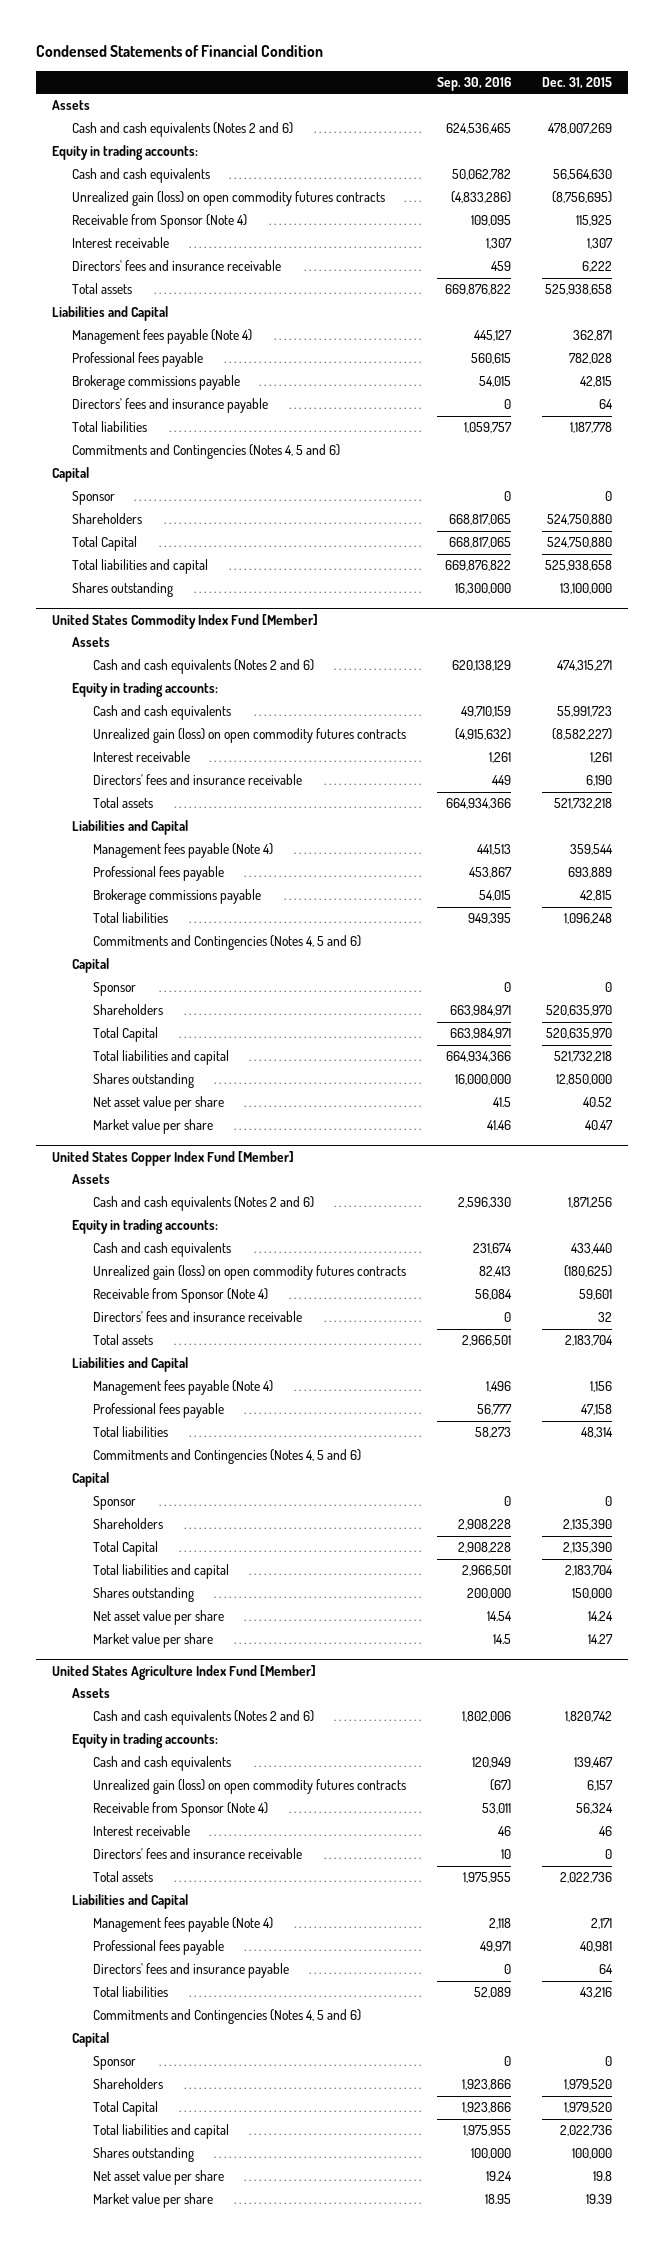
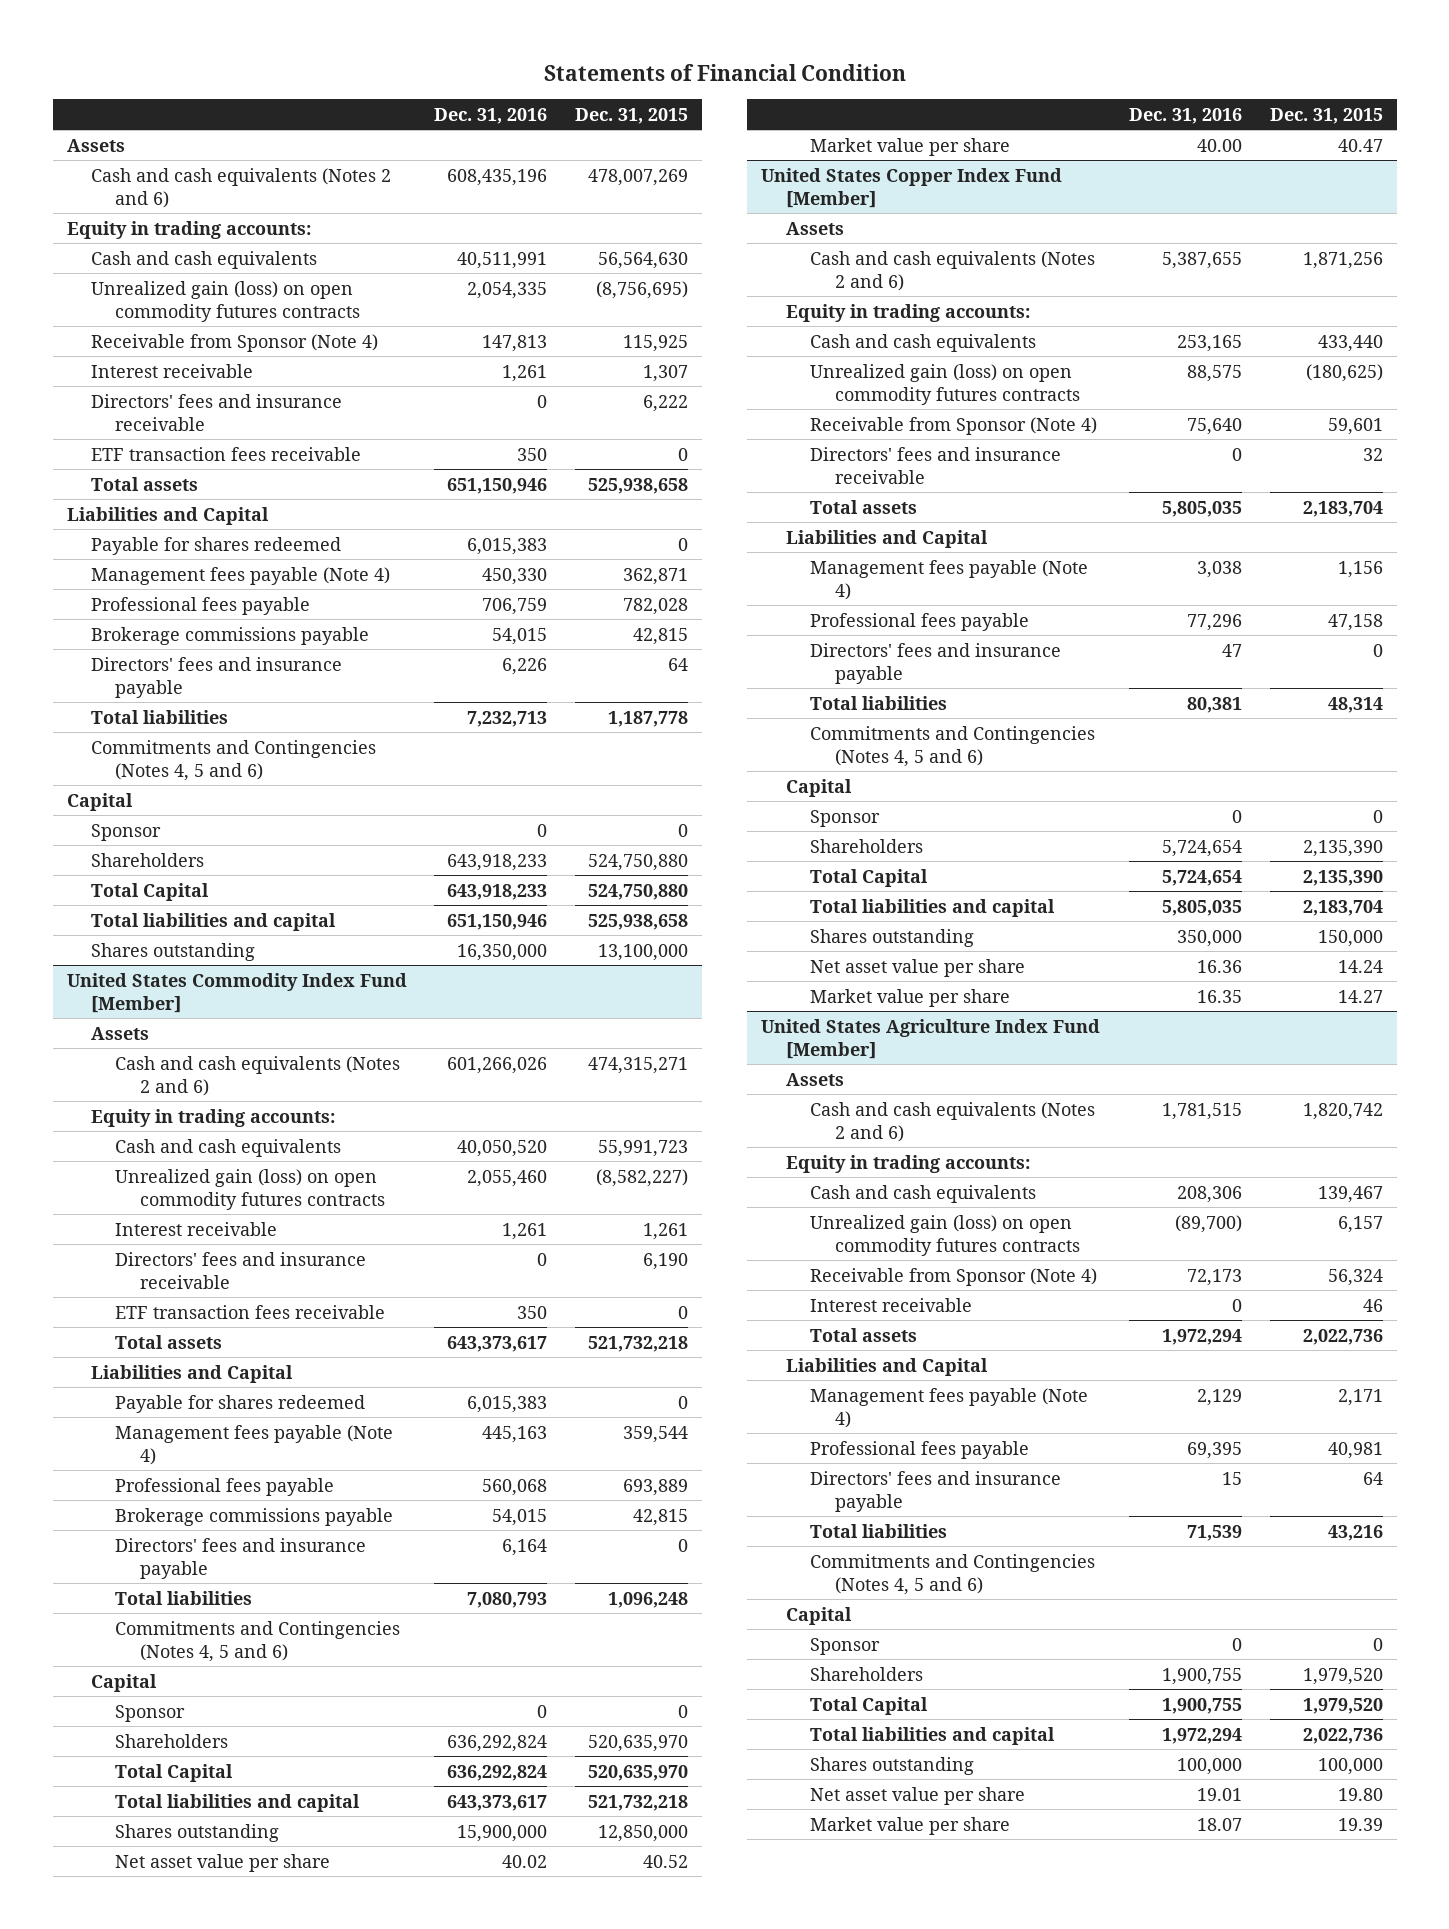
[36,45,324,58] Condensed Statements of Financial Condition -> [543,63,906,81] Statements of Financial Condition
[436,76,511,91] Sep. 30, 2016 -> none
none -> [434,107,548,124] Dec. 31, 2016
none -> [90,446,361,461] ETF transaction fees receivable
none -> [90,536,341,555] Payable for shares redeemed
none -> [115,1304,386,1319] ETF transaction fees receivable
none -> [115,1394,366,1413] Payable for shares redeemed
none -> [115,1537,367,1579] Directors' fees and insurance payable
none -> [810,642,1062,684] Directors' fees and insurance payable
[92,1848,302,1860] Directors' fees and insurance receivable -> none
[593,2171,613,2182] 19.8 -> [1337,1787,1383,1801] 19.80

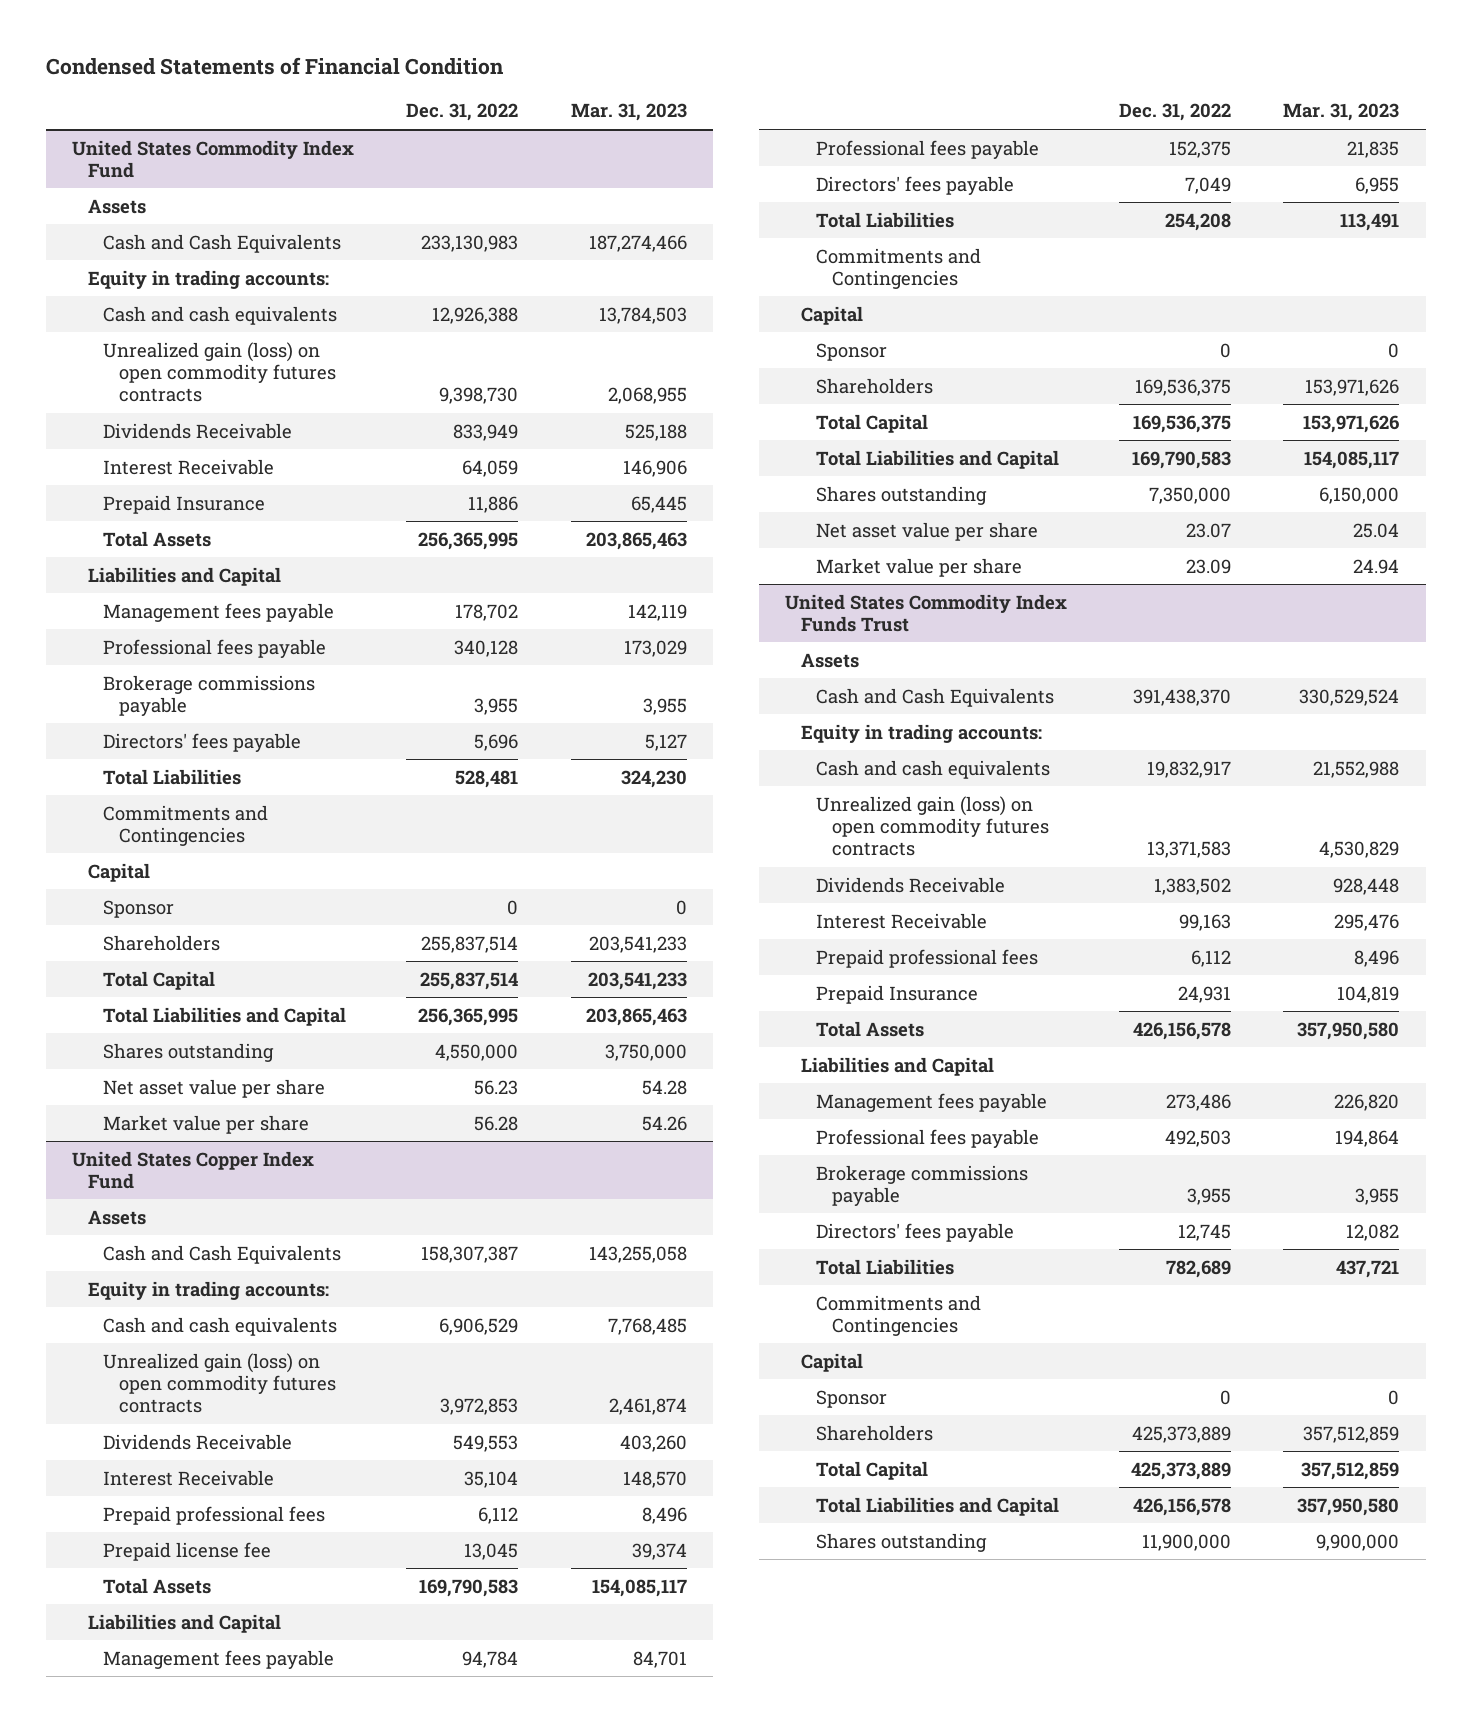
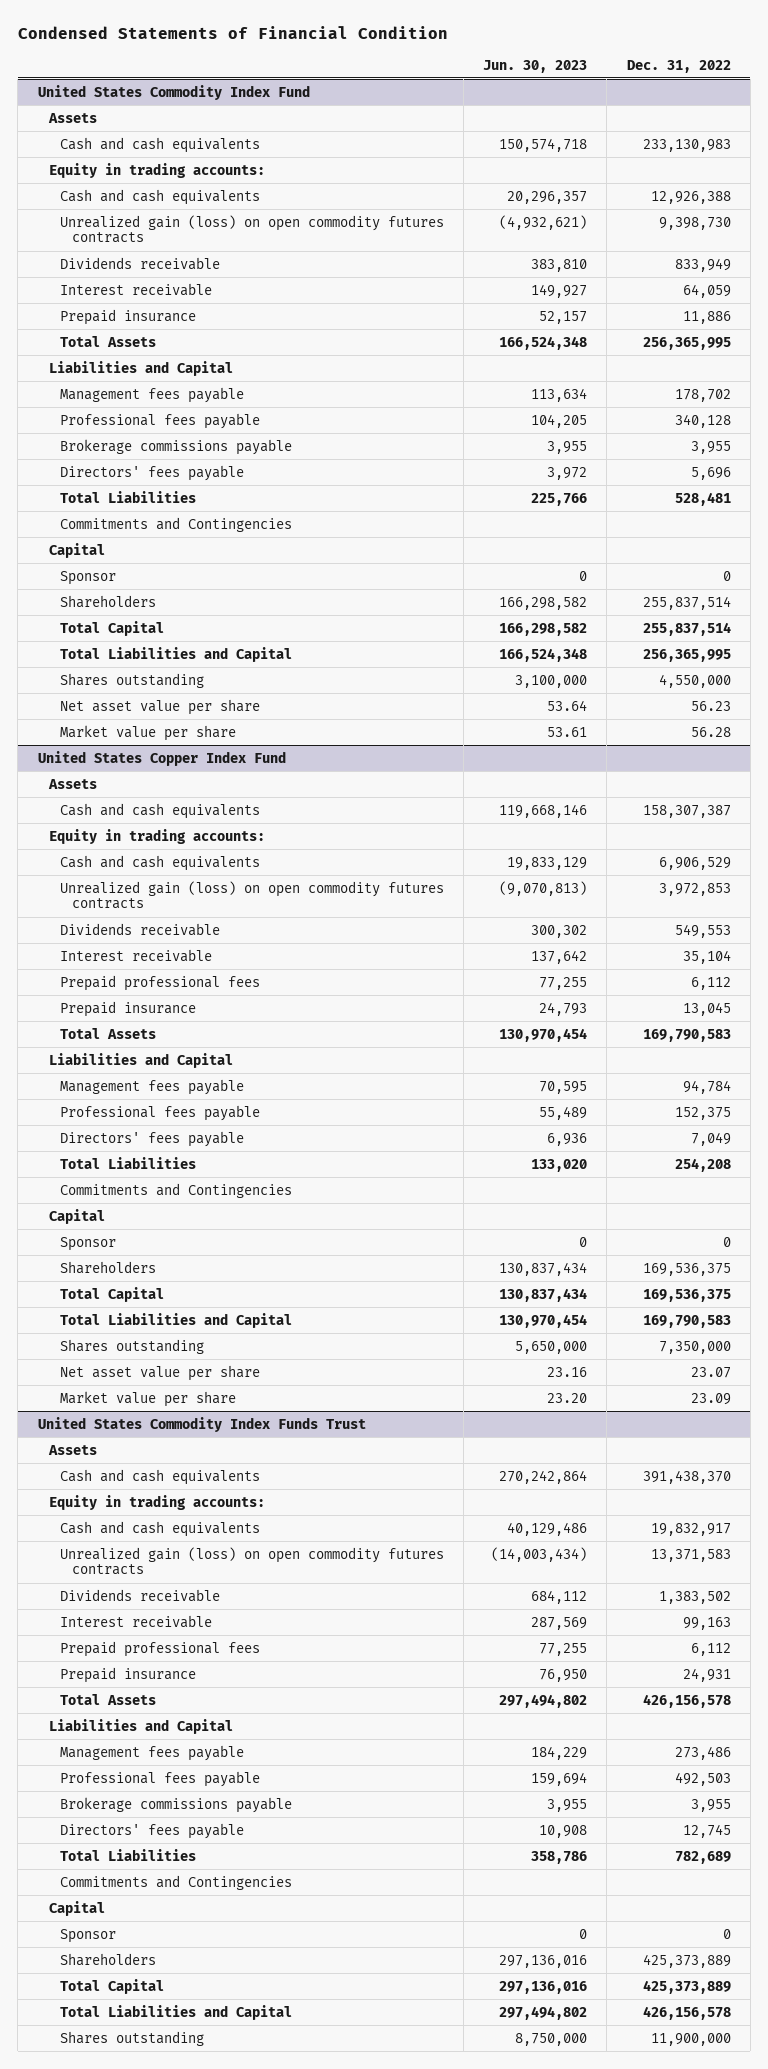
[570,103,687,122] Mar. 31, 2023 -> none
none -> [483,59,588,73] Jun. 30, 2023
[103,233,342,253] Cash and Cash Equivalents -> [60,136,261,153] Cash and cash equivalents
[103,422,293,439] Dividends Receivable -> [60,256,221,270] Dividends receivable
[103,458,275,475] Interest Receivable -> [60,282,213,296] Interest receivable
[103,494,266,514] Prepaid Insurance -> [60,308,197,325] Prepaid insurance
[103,1244,342,1264] Cash and Cash Equivalents -> [60,802,261,819] Cash and cash equivalents
[103,1433,293,1450] Dividends Receivable -> [60,922,221,936] Dividends receivable
[103,1469,275,1486] Interest Receivable -> [60,948,213,962] Interest receivable
[103,1541,272,1561] Prepaid license fee -> [60,1000,197,1017] Prepaid insurance
[816,687,1055,707] Cash and Cash Equivalents -> [60,1468,261,1485] Cash and cash equivalents
[816,876,1006,893] Dividends Receivable -> [60,1588,221,1602] Dividends receivable
[816,912,988,929] Interest Receivable -> [60,1614,213,1628] Interest receivable
[816,984,979,1004] Prepaid Insurance -> [60,1666,197,1683] Prepaid insurance

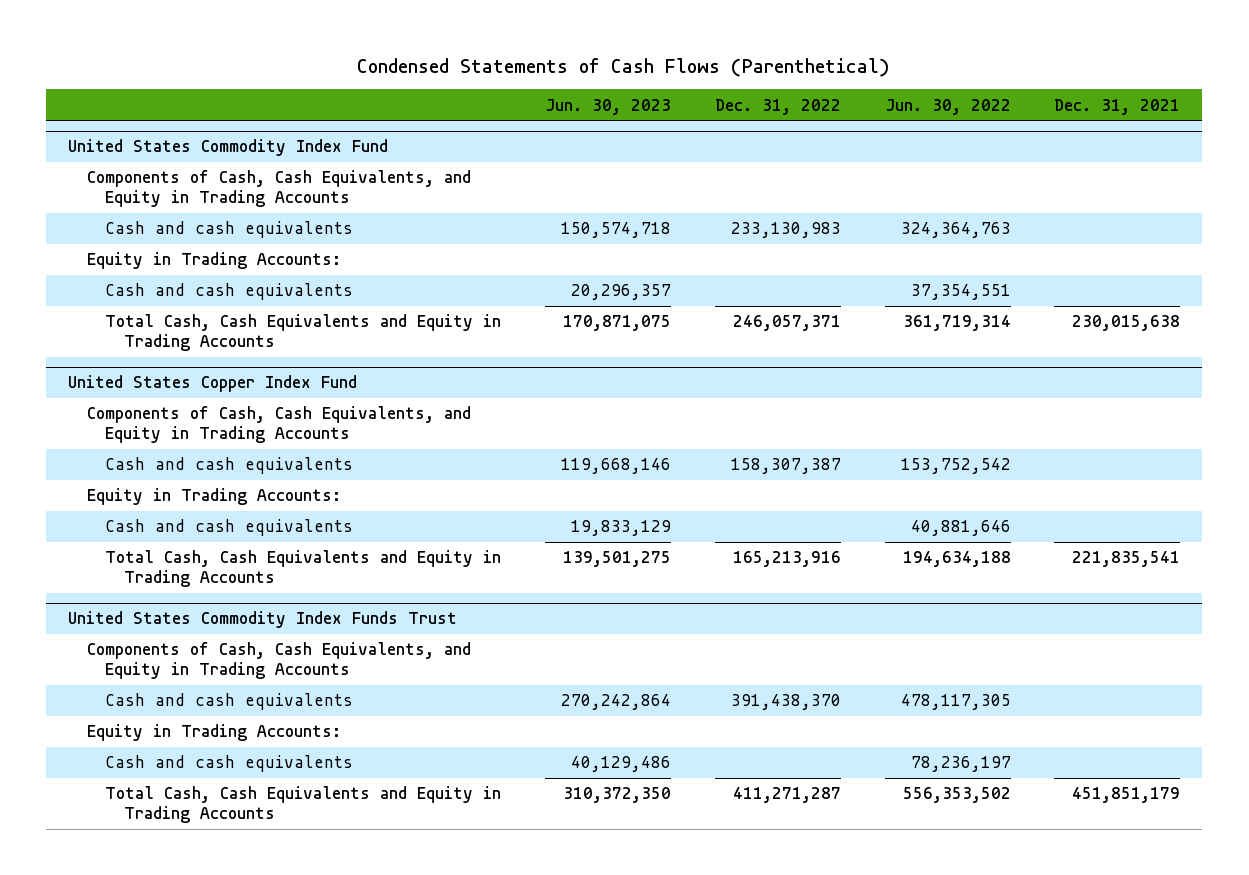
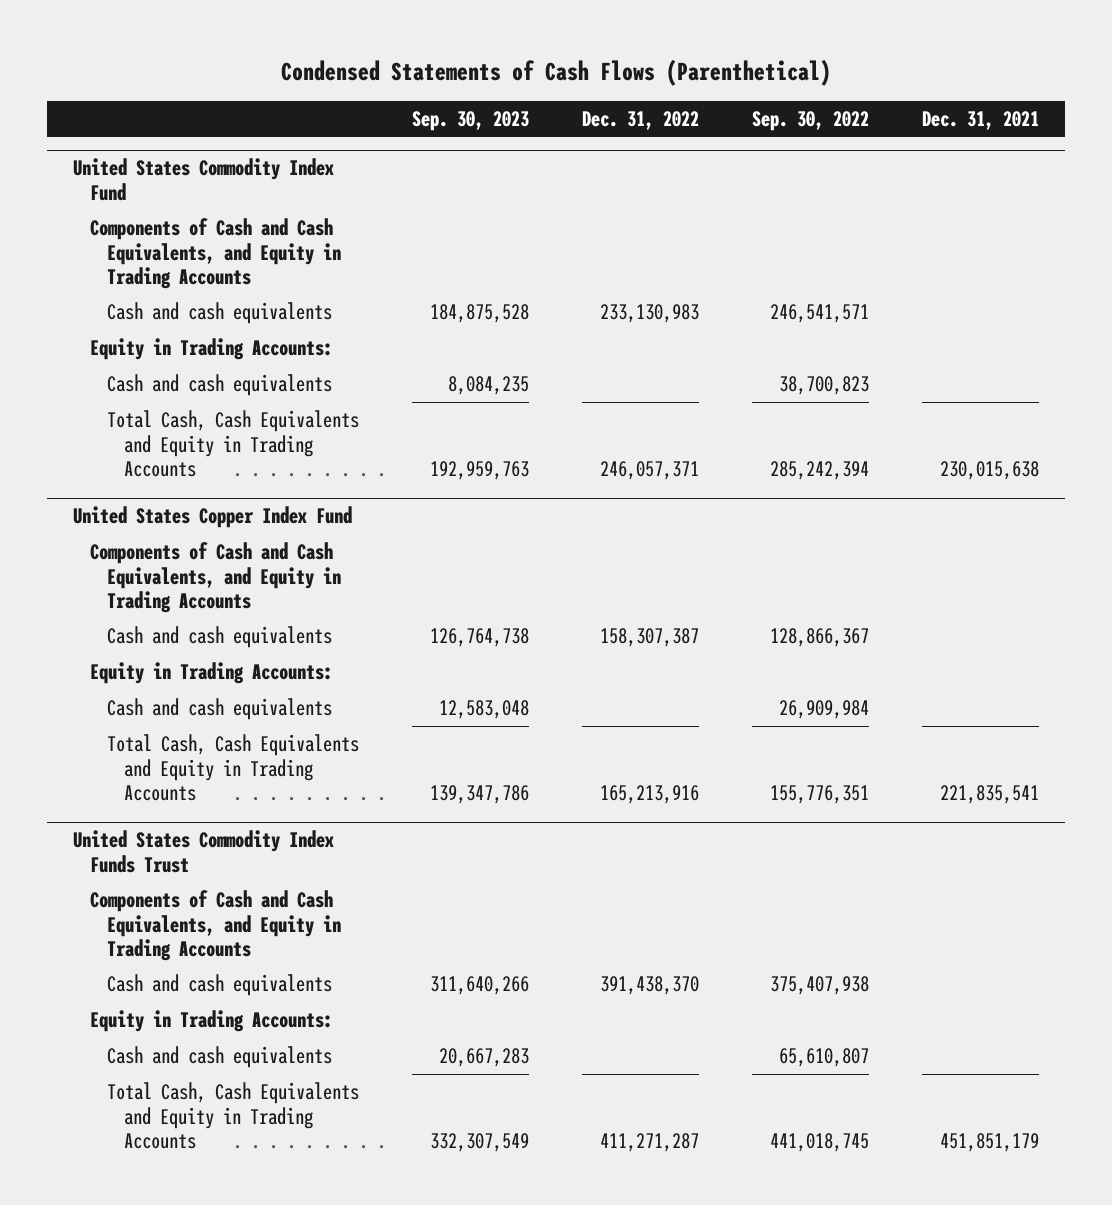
[545,98,672,115] Jun. 30, 2023 -> none
[884,98,1011,115] Jun. 30, 2022 -> none
none -> [412,111,530,132] Sep. 30, 2023
none -> [751,111,869,132] Sep. 30, 2022
[86,170,471,208] Components of Cash, Cash Equivalents, and Equity in Trading Accounts -> [90,218,342,289] Components of Cash and Cash Equivalents, and Equity in Trading Accounts
[86,406,471,444] Components of Cash, Cash Equivalents, and Equity in Trading Accounts -> [90,542,342,613] Components of Cash and Cash Equivalents, and Equity in Trading Accounts
[86,642,471,680] Components of Cash, Cash Equivalents, and Equity in Trading Accounts -> [90,890,342,961] Components of Cash and Cash Equivalents, and Equity in Trading Accounts

